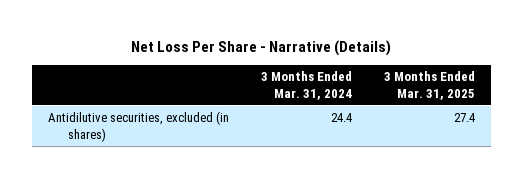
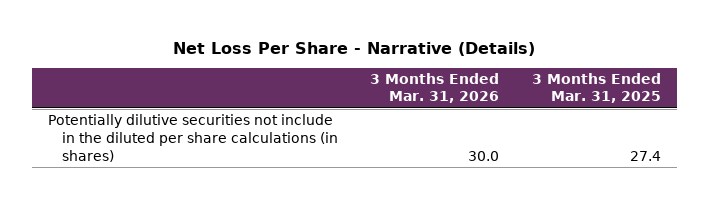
[260,71,352,100] 3 Months Ended Mar. 31, 2024 -> none
none -> [370,72,500,104] 3 Months Ended Mar. 31, 2026
[48,111,230,142] Antidilutive securities, excluded (in shares) -> [48,114,339,162] Potentially dilutive securities not include in the diluted per share calculations (in shares)

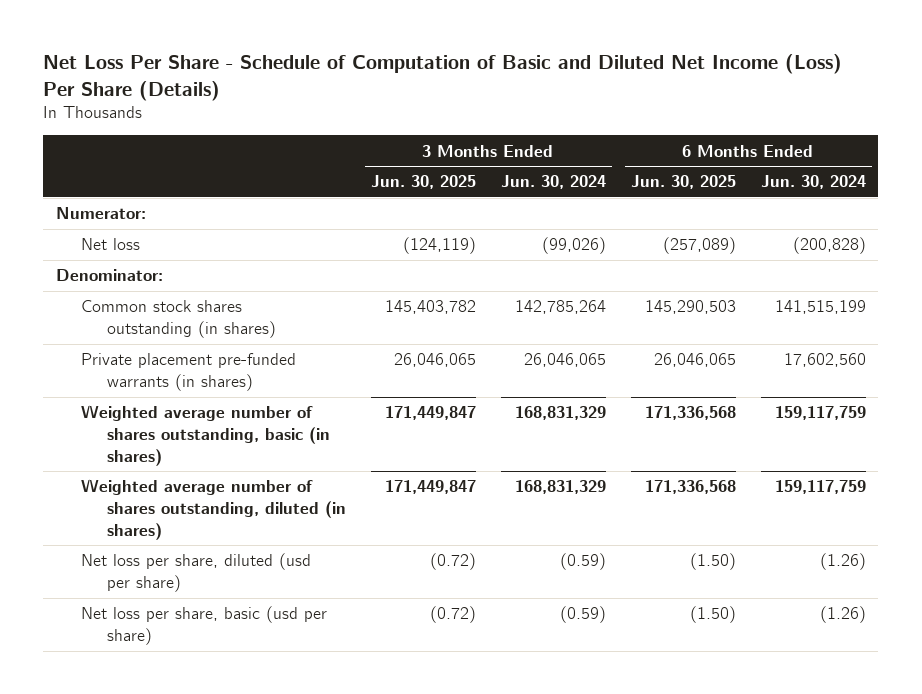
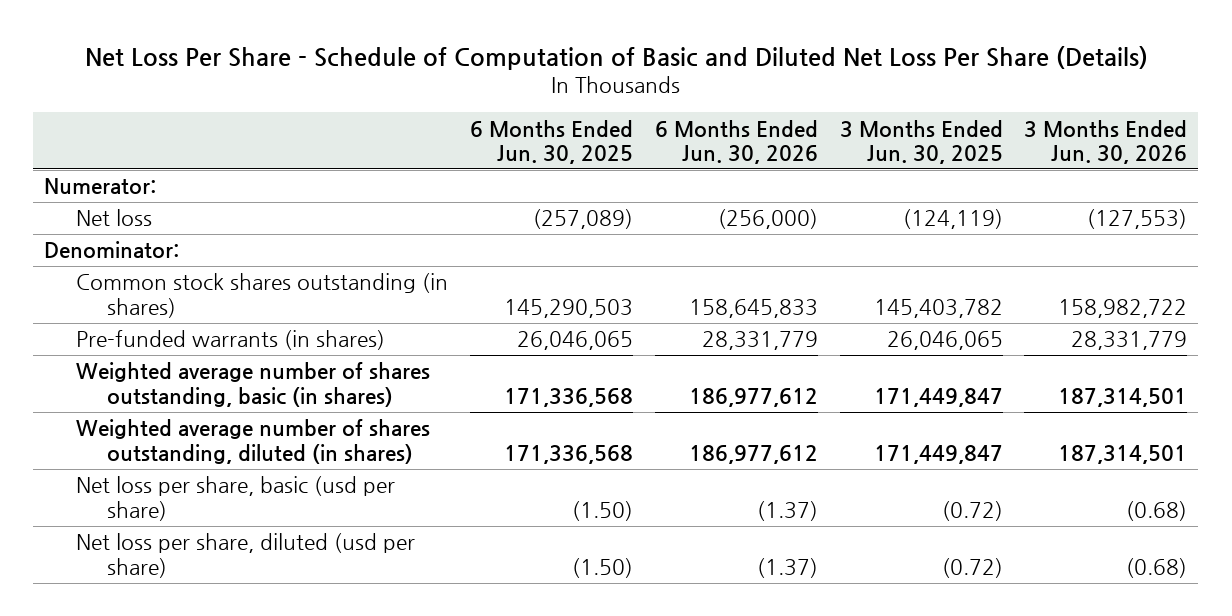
[43,54,843,101] Net Loss Per Share - Schedule of Computation of Basic and Diluted Net Income (Loss) Per Share (Details) -> [84,45,1148,70] Net Loss Per Share - Schedule of Computation of Basic and Diluted Net Loss Per Share (Details)
[500,175,606,190] Jun. 30, 2024 -> none
[760,175,866,190] Jun. 30, 2024 -> none
none -> [654,119,818,164] 6 Months Ended Jun. 30, 2026
none -> [1024,119,1188,164] 3 Months Ended Jun. 30, 2026
[81,353,297,392] Private placement pre-funded warrants (in shares) -> [75,330,385,351] Pre-funded warrants (in shares)
[81,553,312,593] Net loss per share, diluted (usd per share) -> [75,533,415,578] Net loss per share, diluted (usd per share)

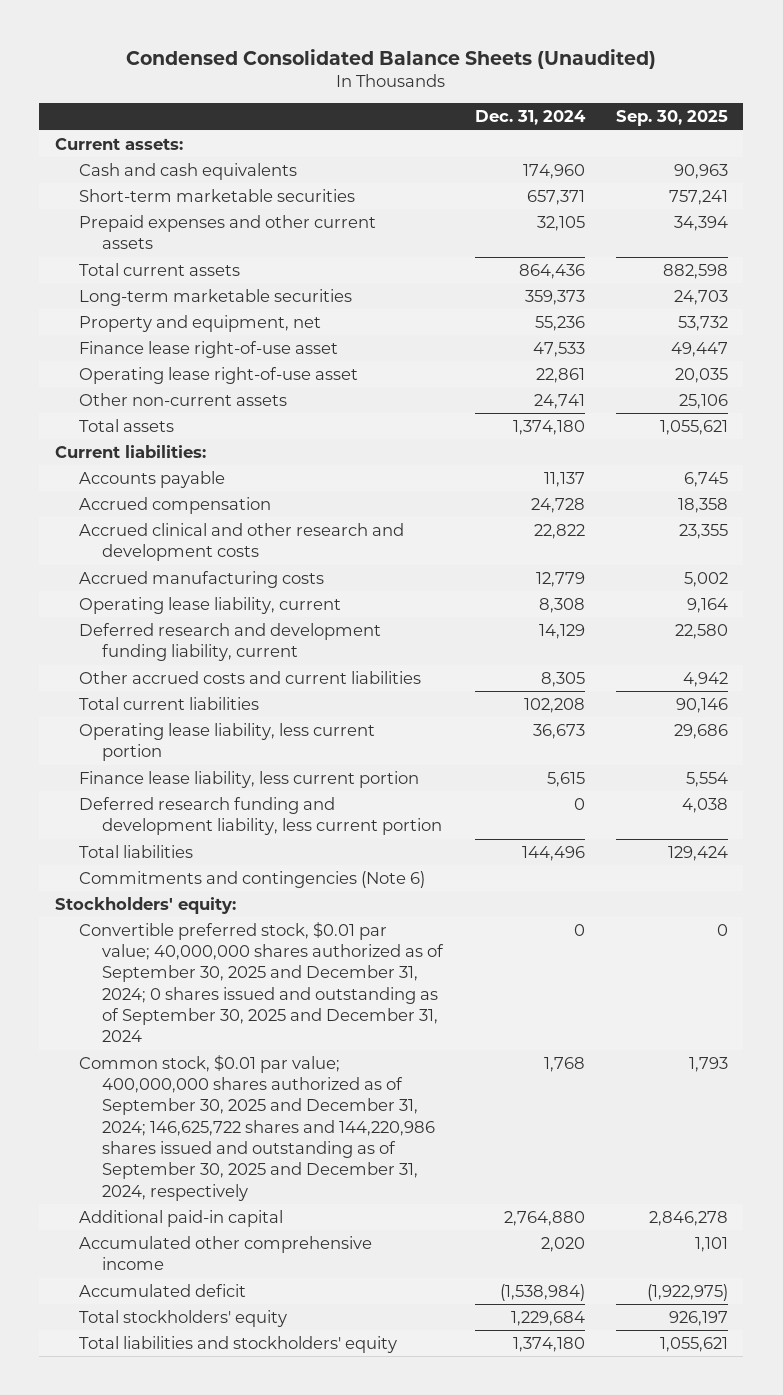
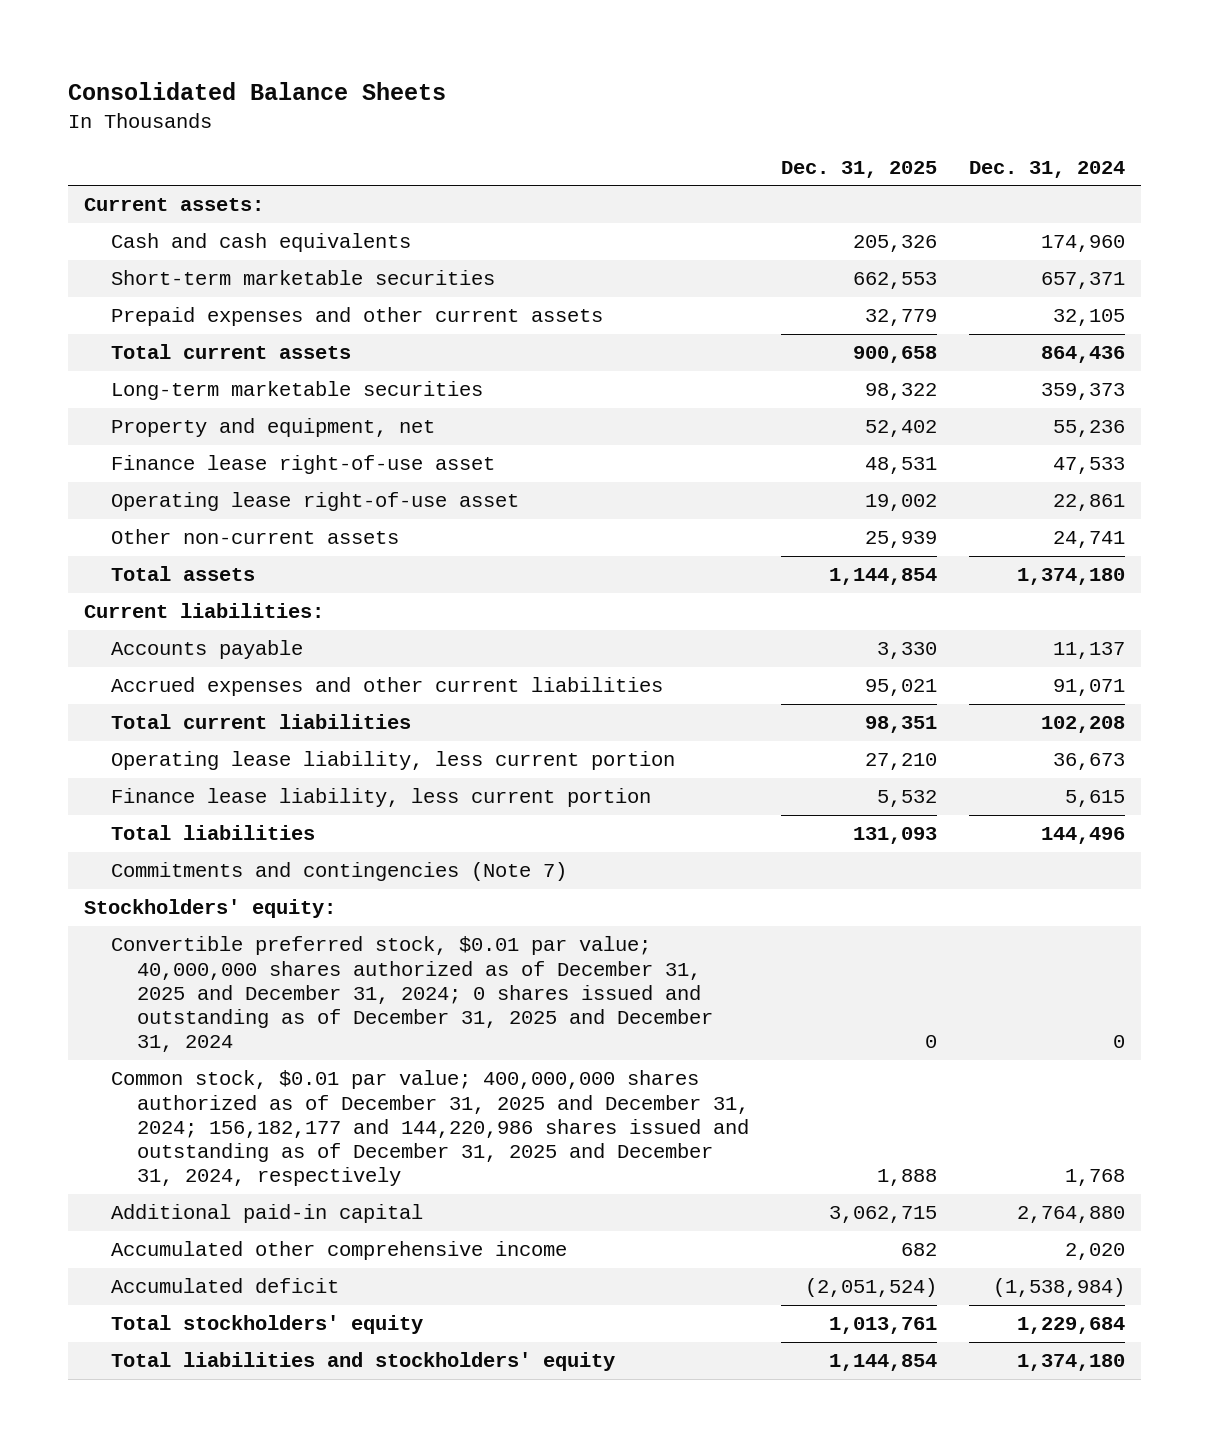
[126,48,657,69] Condensed Consolidated Balance Sheets (Unaudited) -> [68,82,447,101] Consolidated Balance Sheets
[615,110,728,127] Sep. 30, 2025 -> none
none -> [781,160,938,178] Dec. 31, 2025
[78,496,271,514] Accrued compensation -> none
[78,522,404,562] Accrued clinical and other research and development costs -> none
[78,570,324,588] Accrued manufacturing costs -> none
[78,596,341,614] Operating lease liability, current -> none
[78,622,381,662] Deferred research and development funding liability, current -> none
[78,670,421,684] Other accrued costs and current liabilities -> [110,677,663,697] Accrued expenses and other current liabilities
[540,671,585,687] 8,305 -> [1053,679,1126,697] 91,071
[78,796,443,836] Deferred research funding and development liability, less current portion -> none
[78,870,425,888] Commitments and contingencies (Note 6) -> [110,862,567,882] Commitments and contingencies (Note 7)
[78,921,445,1043] Convertible preferred stock, $0.01 par value; 40,000,000 shares authorized as of September 30, 2025 and December 31, 2024; 0 shares issued and outstanding as of September 30, 2025 and December 31, 2024 -> [110,936,714,1053] Convertible preferred stock, $0.01 par value; 40,000,000 shares authorized as of December 31, 2025 and December 31, 2024; 0 shares issued and outstanding as of December 31, 2025 and December 31, 2024
[78,1054,436,1201] Common stock, $0.01 par value; 400,000,000 shares authorized as of September 30, 2025 and December 31, 2024; 146,625,722 shares and 144,220,986 shares issued and outstanding as of September 30, 2025 and December 31, 2024, respectively -> [110,1070,750,1187] Common stock, $0.01 par value; 400,000,000 shares authorized as of December 31, 2025 and December 31, 2024; 156,182,177 and 144,220,986 shares issued and outstanding as of December 31, 2025 and December 31, 2024, respectively

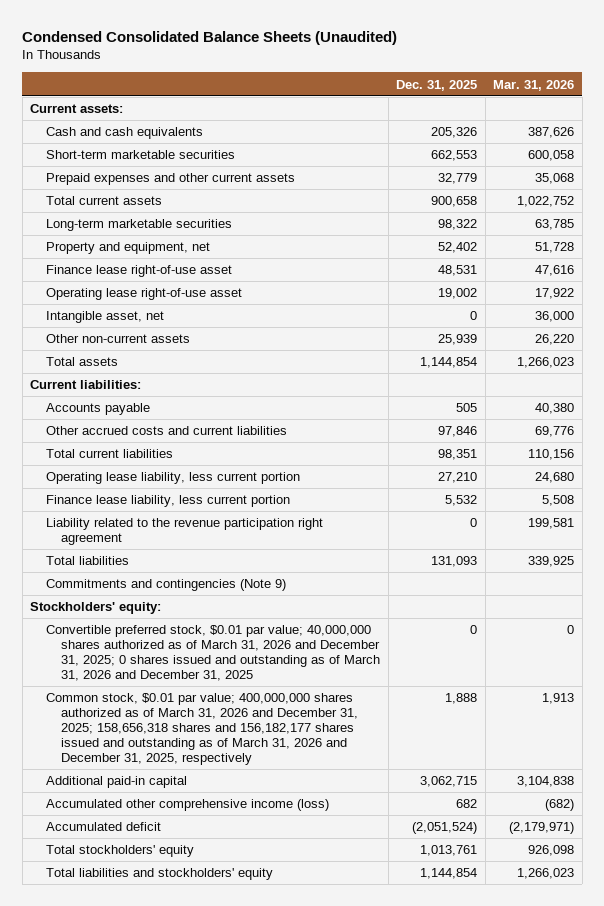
[68,82,447,101] Consolidated Balance Sheets -> [22,31,398,46] Condensed Consolidated Balance Sheets (Unaudited)
[969,160,1126,178] Dec. 31, 2024 -> none
none -> [493,79,575,91] Mar. 31, 2026
none -> [45,311,164,324] Intangible asset, net
[877,642,938,660] 3,330 -> [456,403,478,413] 505
[110,677,663,697] Accrued expenses and other current liabilities -> [45,426,287,436] Other accrued costs and current liabilities
[865,679,938,697] 95,021 -> [438,426,478,438] 97,846
none -> [45,518,323,546] Liability related to the revenue participation right agreement
[110,862,567,882] Commitments and contingencies (Note 7) -> [45,579,286,592] Commitments and contingencies (Note 9)
[110,936,714,1053] Convertible preferred stock, $0.01 par value; 40,000,000 shares authorized as of December 31, 2025 and December 31, 2024; 0 shares issued and outstanding as of December 31, 2025 and December 31, 2024 -> [45,625,380,681] Convertible preferred stock, $0.01 par value; 40,000,000 shares authorized as of March 31, 2026 and December 31, 2025; 0 shares issued and outstanding as of March 31, 2026 and December 31, 2025
[110,1070,750,1187] Common stock, $0.01 par value; 400,000,000 shares authorized as of December 31, 2025 and December 31, 2024; 156,182,177 and 144,220,986 shares issued and outstanding as of December 31, 2025 and December 31, 2024, respectively -> [45,693,358,765] Common stock, $0.01 par value; 400,000,000 shares authorized as of March 31, 2026 and December 31, 2025; 158,656,318 shares and 156,182,177 shares issued and outstanding as of March 31, 2026 and December 31, 2025, respectively
[110,1241,567,1261] Accumulated other comprehensive income -> [45,799,329,812] Accumulated other comprehensive income (loss)

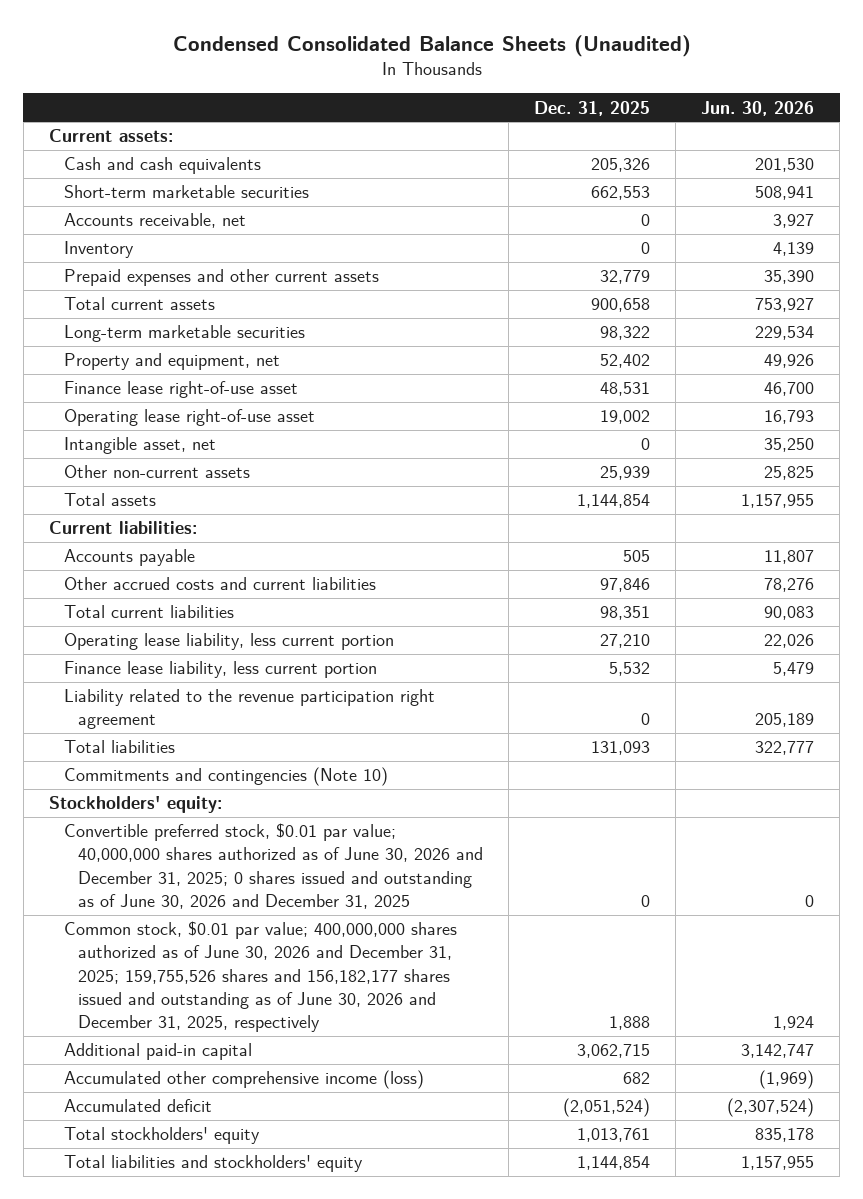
[493,79,575,91] Mar. 31, 2026 -> none
none -> [701,100,815,116] Jun. 30, 2026
none -> [63,213,246,229] Accounts receivable, net
none -> [63,241,134,259] Inventory
[45,579,286,592] Commitments and contingencies (Note 9) -> [63,767,388,787] Commitments and contingencies (Note 10)
[45,625,380,681] Convertible preferred stock, $0.01 par value; 40,000,000 shares authorized as of March 31, 2026 and December 31, 2025; 0 shares issued and outstanding as of March 31, 2026 and December 31, 2025 -> [63,823,484,909] Convertible preferred stock, $0.01 par value; 40,000,000 shares authorized as of June 30, 2026 and December 31, 2025; 0 shares issued and outstanding as of June 30, 2026 and December 31, 2025
[45,693,358,765] Common stock, $0.01 par value; 400,000,000 shares authorized as of March 31, 2026 and December 31, 2025; 158,656,318 shares and 156,182,177 shares issued and outstanding as of March 31, 2026 and December 31, 2025, respectively -> [63,921,457,1033] Common stock, $0.01 par value; 400,000,000 shares authorized as of June 30, 2026 and December 31, 2025; 159,755,526 shares and 156,182,177 shares issued and outstanding as of June 30, 2026 and December 31, 2025, respectively

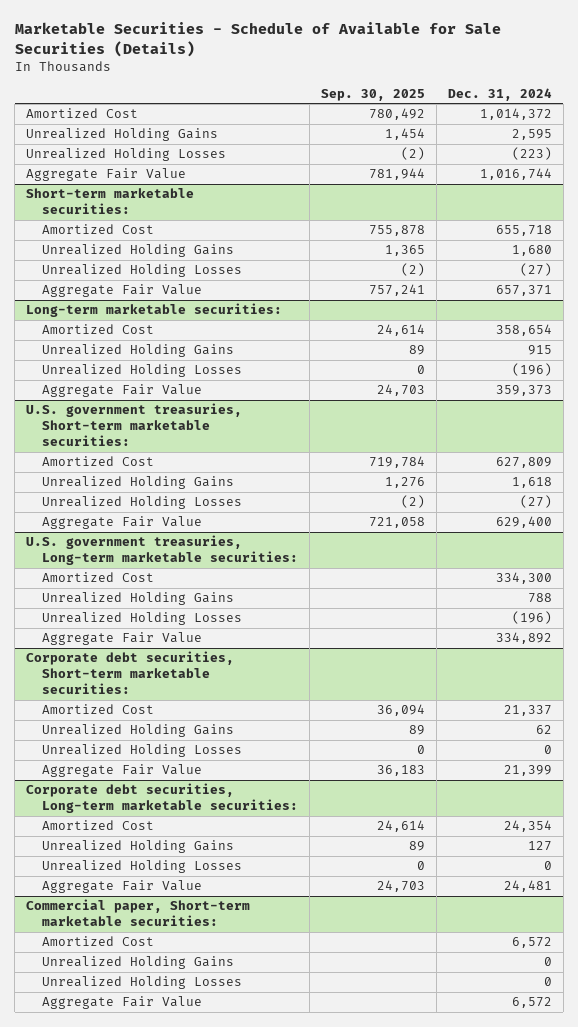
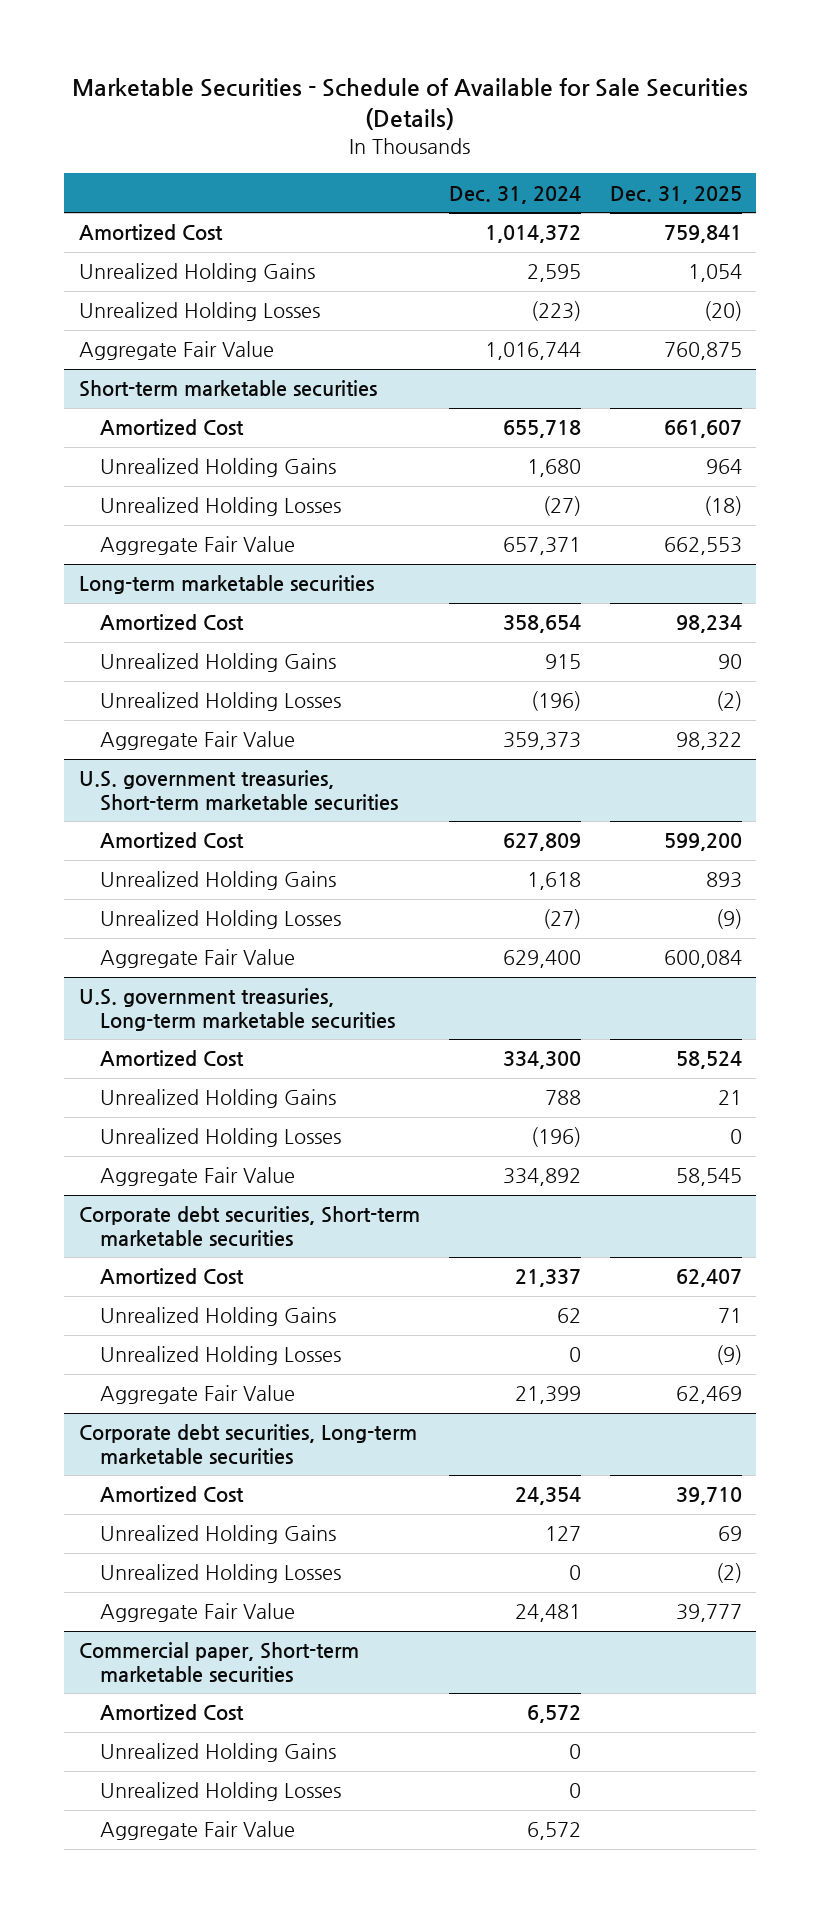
[320,88,425,101] Sep. 30, 2025 -> none
none -> [609,185,742,204] Dec. 31, 2025
[26,188,195,215] Short-term marketable securities: -> [78,380,377,398] Short-term marketable securities
[26,303,283,318] Long-term marketable securities: -> [78,575,374,595] Long-term marketable securities
[26,403,243,447] U.S. government treasuries, Short-term marketable securities: -> [78,770,399,811] U.S. government treasuries, Short-term marketable securities
[26,535,298,566] U.S. government treasuries, Long-term marketable securities: -> [78,988,396,1031] U.S. government treasuries, Long-term marketable securities
[26,651,235,695] Corporate debt securities, Short-term marketable securities: -> [78,1206,420,1247] Corporate debt securities, Short-term marketable securities
[26,783,298,814] Corporate debt securities, Long-term marketable securities: -> [78,1424,417,1465] Corporate debt securities, Long-term marketable securities
[26,899,251,927] Commercial paper, Short-term marketable securities: -> [78,1642,359,1683] Commercial paper, Short-term marketable securities

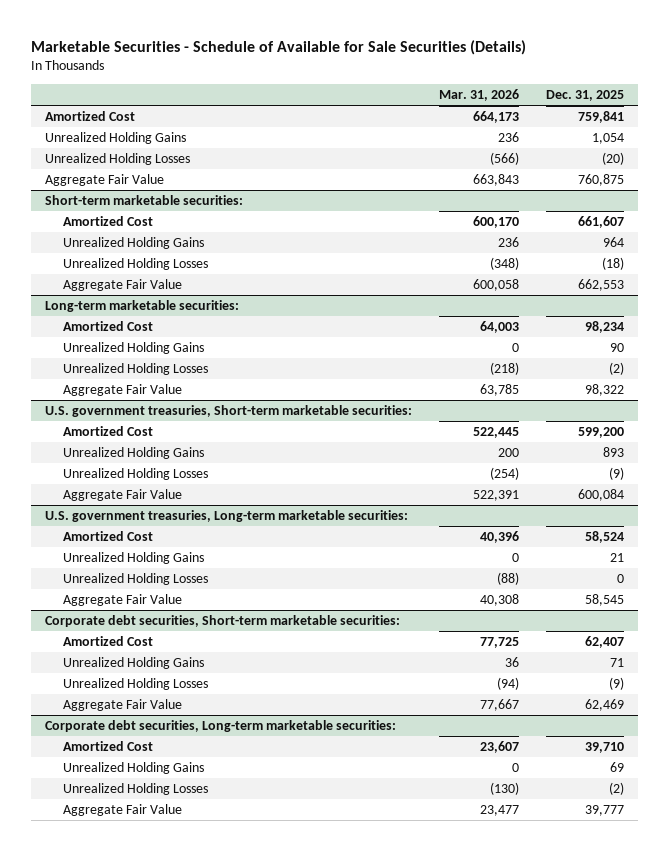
[448,185,581,204] Dec. 31, 2024 -> none
none -> [438,88,519,101] Mar. 31, 2026
[78,380,377,398] Short-term marketable securities -> [44,194,243,205] Short-term marketable securities:
[78,575,374,595] Long-term marketable securities -> [44,299,239,312] Long-term marketable securities:
[78,770,399,811] U.S. government treasuries, Short-term marketable securities -> [44,404,412,417] U.S. government treasuries, Short-term marketable securities:
[78,988,396,1031] U.S. government treasuries, Long-term marketable securities -> [44,509,408,522] U.S. government treasuries, Long-term marketable securities:
[78,1206,420,1247] Corporate debt securities, Short-term marketable securities -> [44,614,400,627] Corporate debt securities, Short-term marketable securities:
[78,1424,417,1465] Corporate debt securities, Long-term marketable securities -> [44,719,396,732] Corporate debt securities, Long-term marketable securities:
[78,1642,359,1683] Commercial paper, Short-term marketable securities -> none
[100,1704,245,1721] Amortized Cost -> none
[100,1743,337,1763] Unrealized Holding Gains -> none
[100,1782,342,1802] Unrealized Holding Losses -> none
[100,1821,296,1841] Aggregate Fair Value -> none

